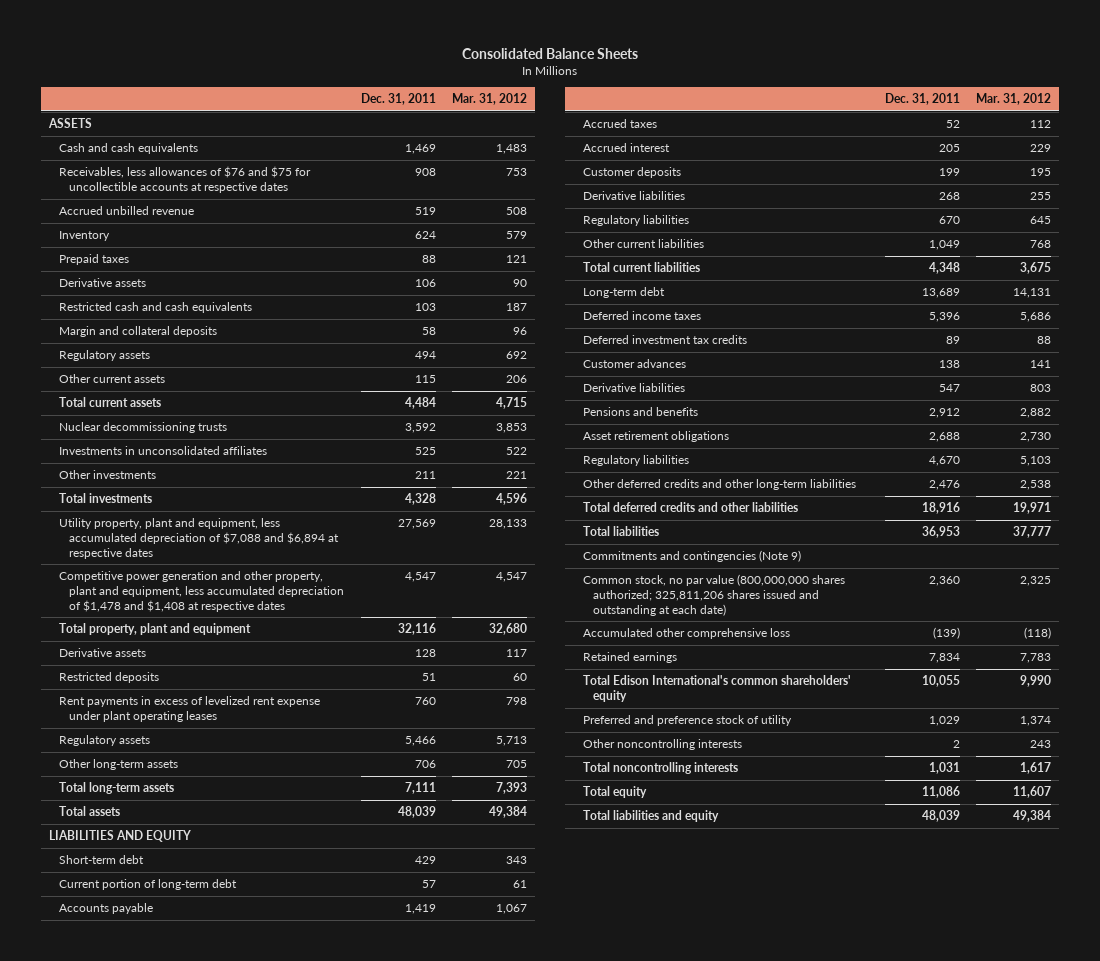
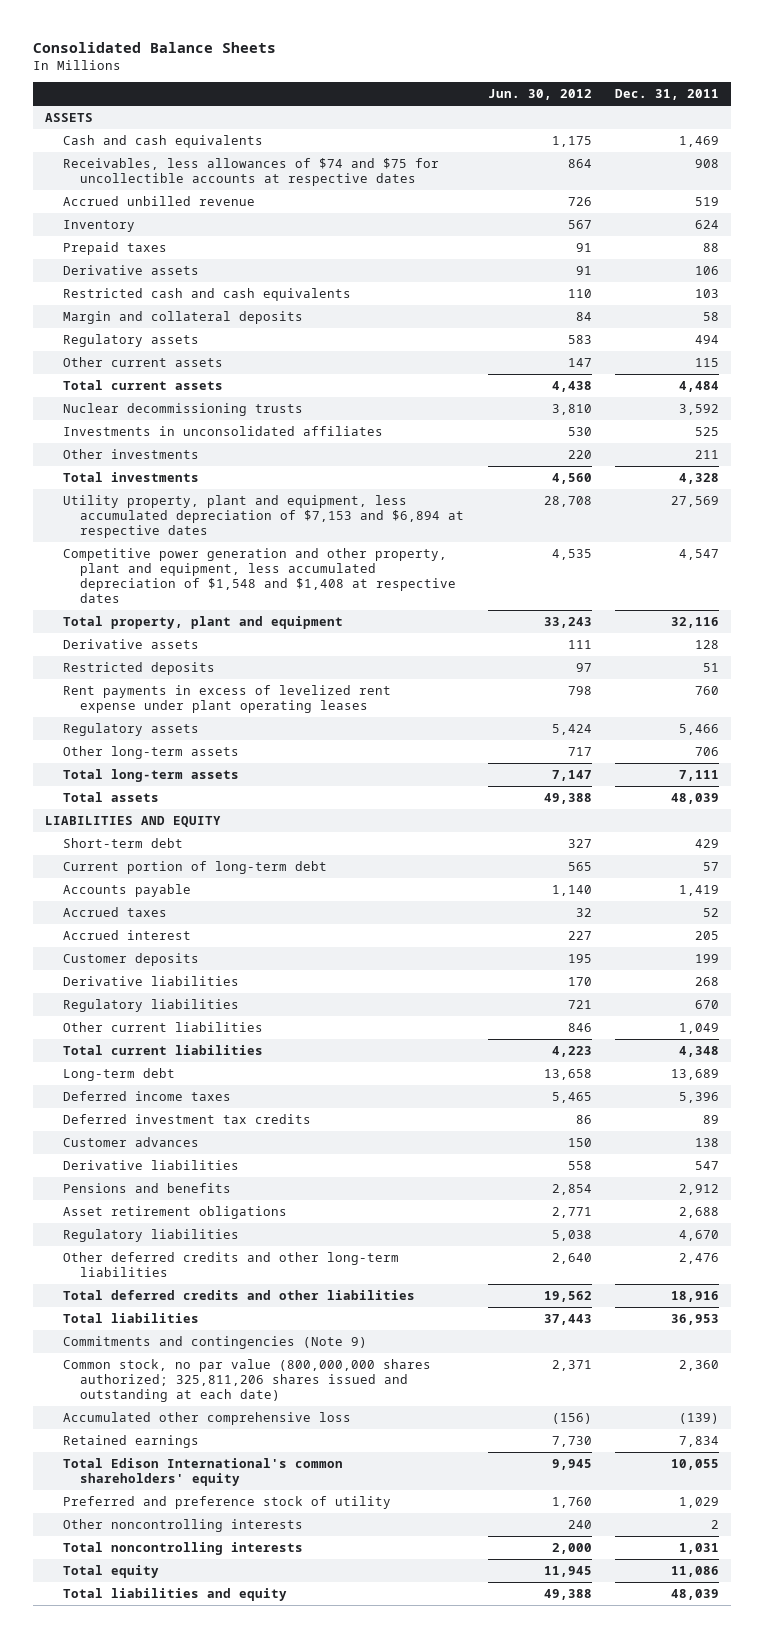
[452,93,528,106] Mar. 31, 2012 -> none
none -> [487,89,592,101] Jun. 30, 2012
[59,166,312,193] Receivables, less allowances of $76 and $75 for uncollectible accounts at respective dates -> [62,158,439,187] Receivables, less allowances of $74 and $75 for uncollectible accounts at respective dates
[59,518,340,559] Utility property, plant and equipment, less accumulated depreciation of $7,088 and $6,894 at respective dates -> [62,495,465,539] Utility property, plant and equipment, less accumulated depreciation of $7,153 and $6,894 at respective dates
[59,571,345,612] Competitive power generation and other property, plant and equipment, less accumulated depreciation of $1,478 and $1,408 at respective dates -> [62,548,457,604] Competitive power generation and other property, plant and equipment, less accumulated depreciation of $1,548 and $1,408 at respective dates

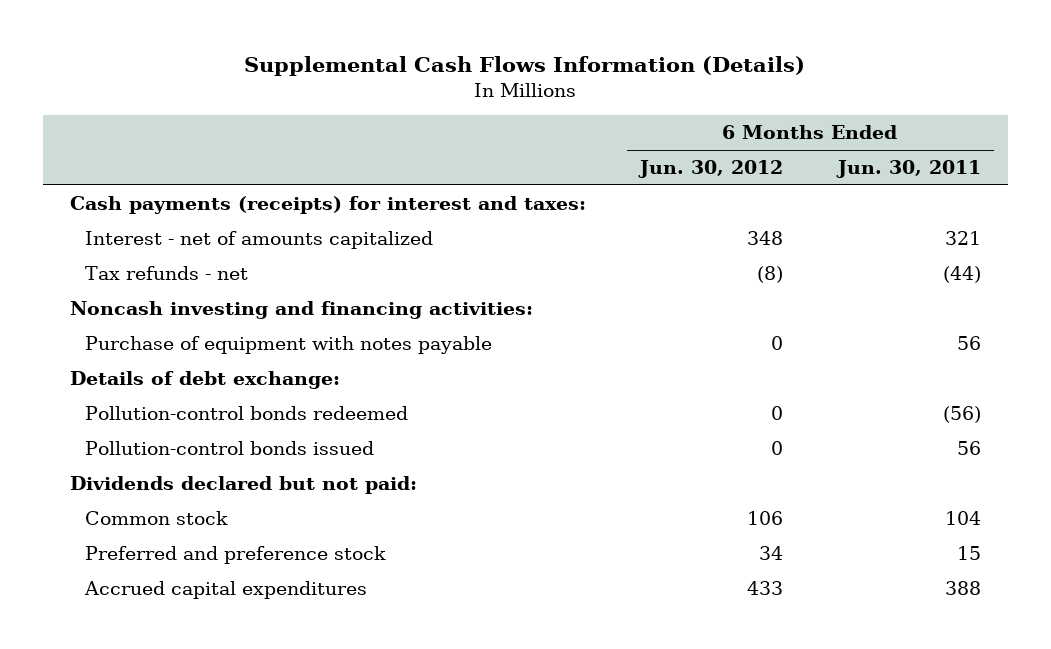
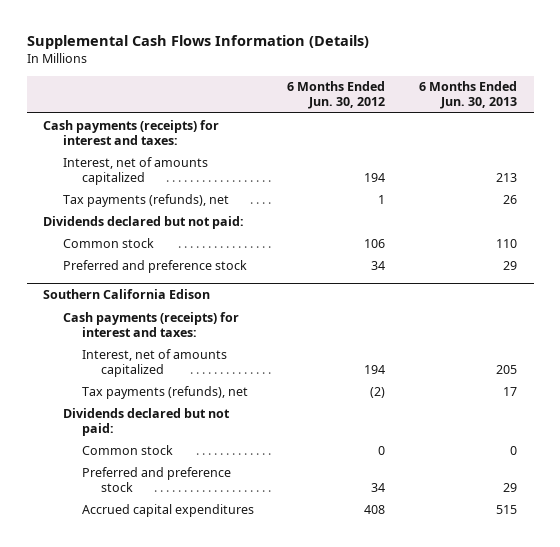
[835,160,981,179] Jun. 30, 2011 -> none
none -> [419,81,518,110] 6 Months Ended Jun. 30, 2013
[70,301,534,320] Noncash investing and financing activities: -> none
[85,336,493,355] Purchase of equipment with notes payable -> none
[70,371,341,390] Details of debt exchange: -> none
[85,406,409,421] Pollution-control bonds redeemed -> none
[85,441,375,456] Pollution-control bonds issued -> none
[85,231,434,250] Interest - net of amounts capitalized -> [62,156,208,185] Interest, net of amounts capitalized
[747,231,784,246] 348 -> [364,172,386,182] 194
[85,266,249,281] Tax refunds - net -> [62,193,229,207] Tax payments (refunds), net
[757,266,784,284] (8) -> [378,194,386,204] 1
none -> [43,289,211,300] Southern California Edison
none -> [62,311,239,337] Cash payments (receipts) for interest and taxes:
none -> [81,348,227,377] Interest, net of amounts capitalized
none -> [81,385,248,399] Tax payments (refunds), net
none -> [62,407,230,436] Dividends declared but not paid:
none -> [81,444,173,455] Common stock
none -> [81,466,231,492] Preferred and preference stock
[747,581,784,596] 433 -> [364,504,386,514] 408

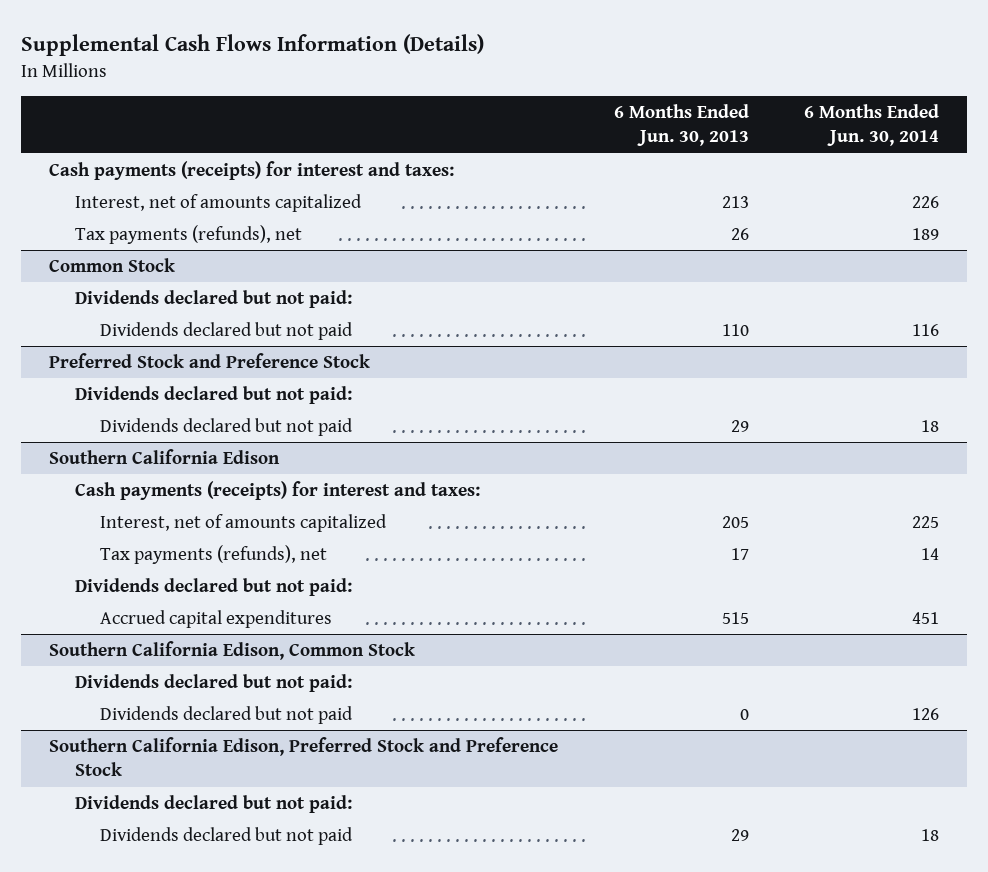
[287,81,386,110] 6 Months Ended Jun. 30, 2012 -> none
none -> [804,104,940,147] 6 Months Ended Jun. 30, 2014
none -> [49,258,176,273] Common Stock
[62,237,154,248] Common stock -> none
[62,259,247,273] Preferred and preference stock -> none
none -> [100,322,354,341] Dividends declared but not paid
none -> [49,353,371,369] Preferred Stock and Preference Stock
none -> [74,386,352,405] Dividends declared but not paid:
none -> [100,418,354,437] Dividends declared but not paid
[81,444,173,455] Common stock -> none
[81,466,231,492] Preferred and preference stock -> none
none -> [49,641,416,661] Southern California Edison, Common Stock
none -> [74,674,352,693] Dividends declared but not paid:
none -> [100,706,354,725] Dividends declared but not paid
none -> [49,737,559,777] Southern California Edison, Preferred Stock and Preference Stock
none -> [74,795,352,814] Dividends declared but not paid:
none -> [100,827,354,846] Dividends declared but not paid

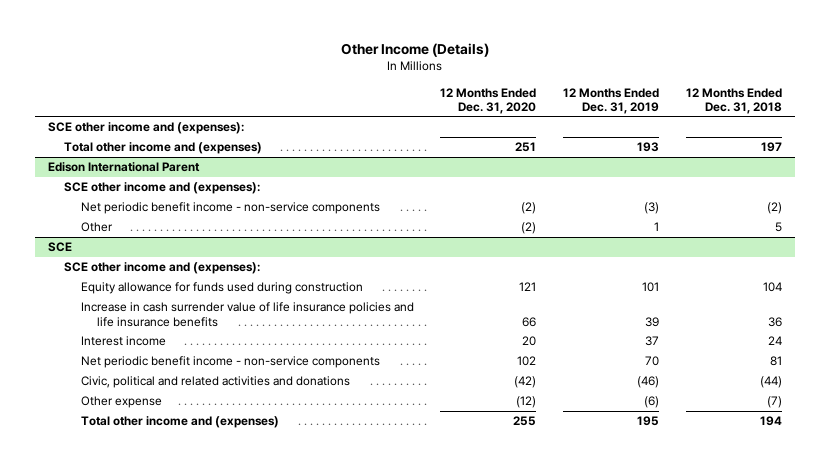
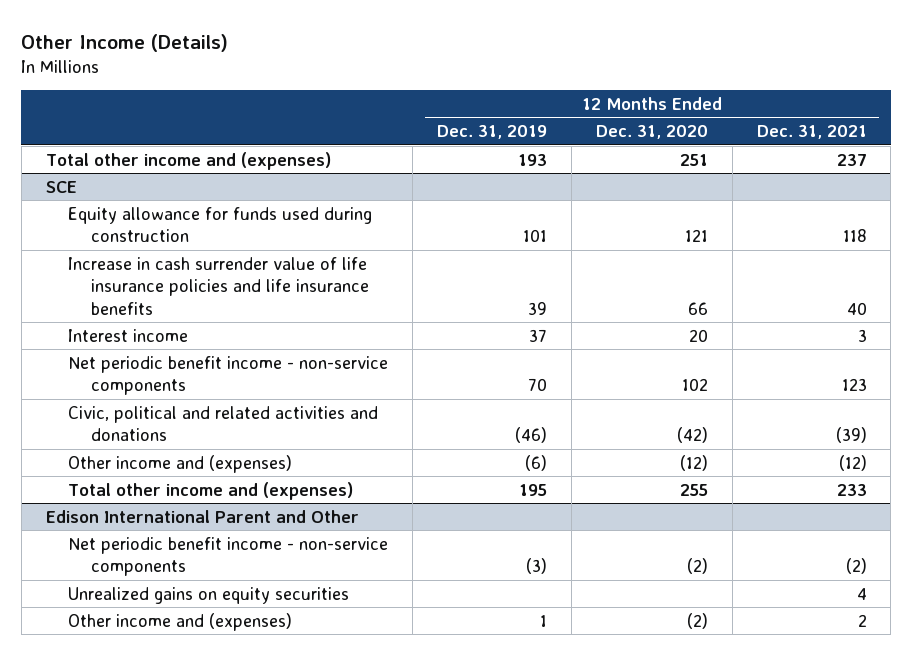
[685,87,782,114] 12 Months Ended Dec. 31, 2018 -> none
none -> [756,125,867,140] Dec. 31, 2021
[48,122,245,135] SCE other income and (expenses): -> none
[48,162,201,173] Edison International Parent -> none
[64,182,261,195] SCE other income and (expenses): -> none
[80,202,380,215] Net periodic benefit income - non-service components -> none
[80,222,113,233] Other -> none
[64,262,261,275] SCE other income and (expenses): -> none
[80,396,162,409] Other expense -> [68,454,293,473] Other income and (expenses)
none -> [45,509,359,523] Edison International Parent and Other
none -> [68,536,389,577] Net periodic benefit income - non-service components
none -> [68,586,350,604] Unrealized gains on equity securities
none -> [68,612,293,631] Other income and (expenses)

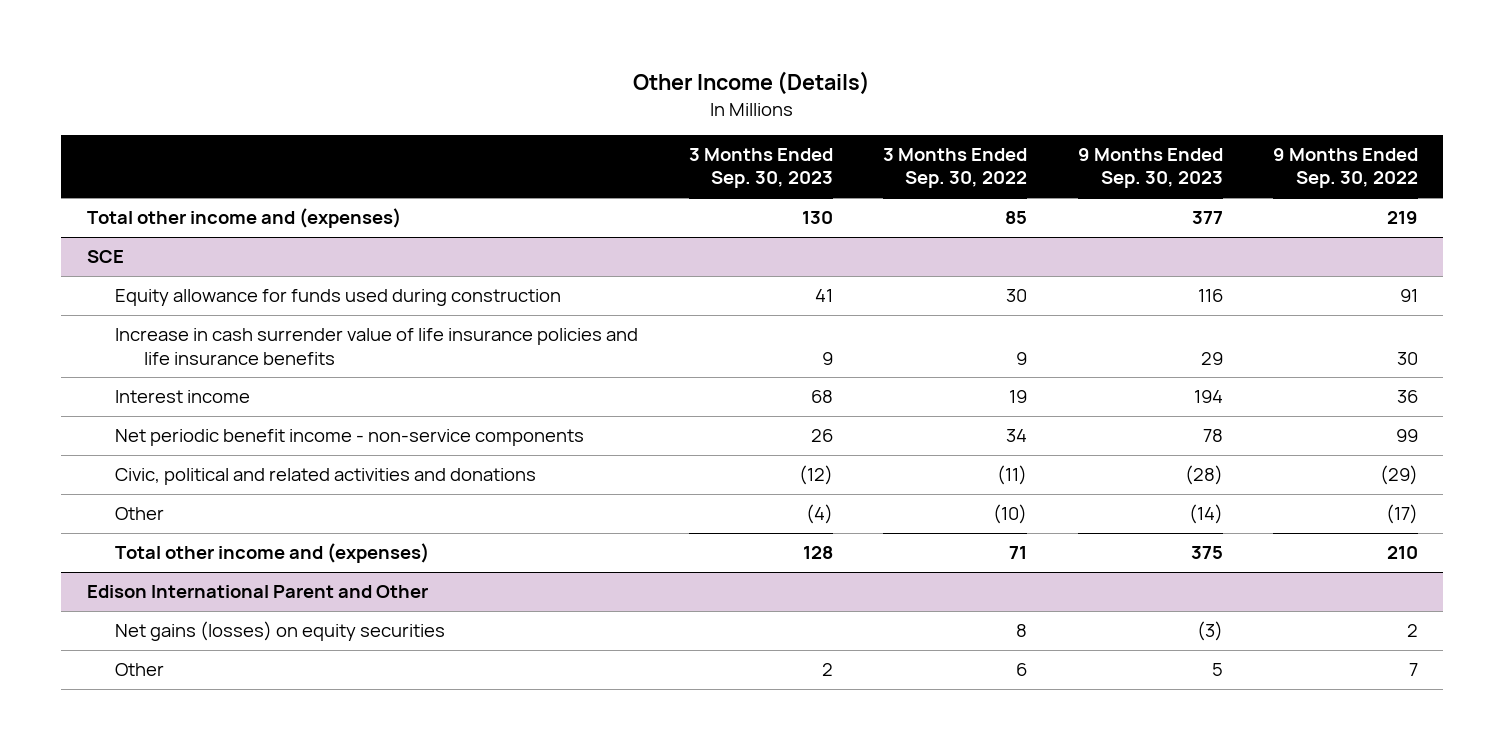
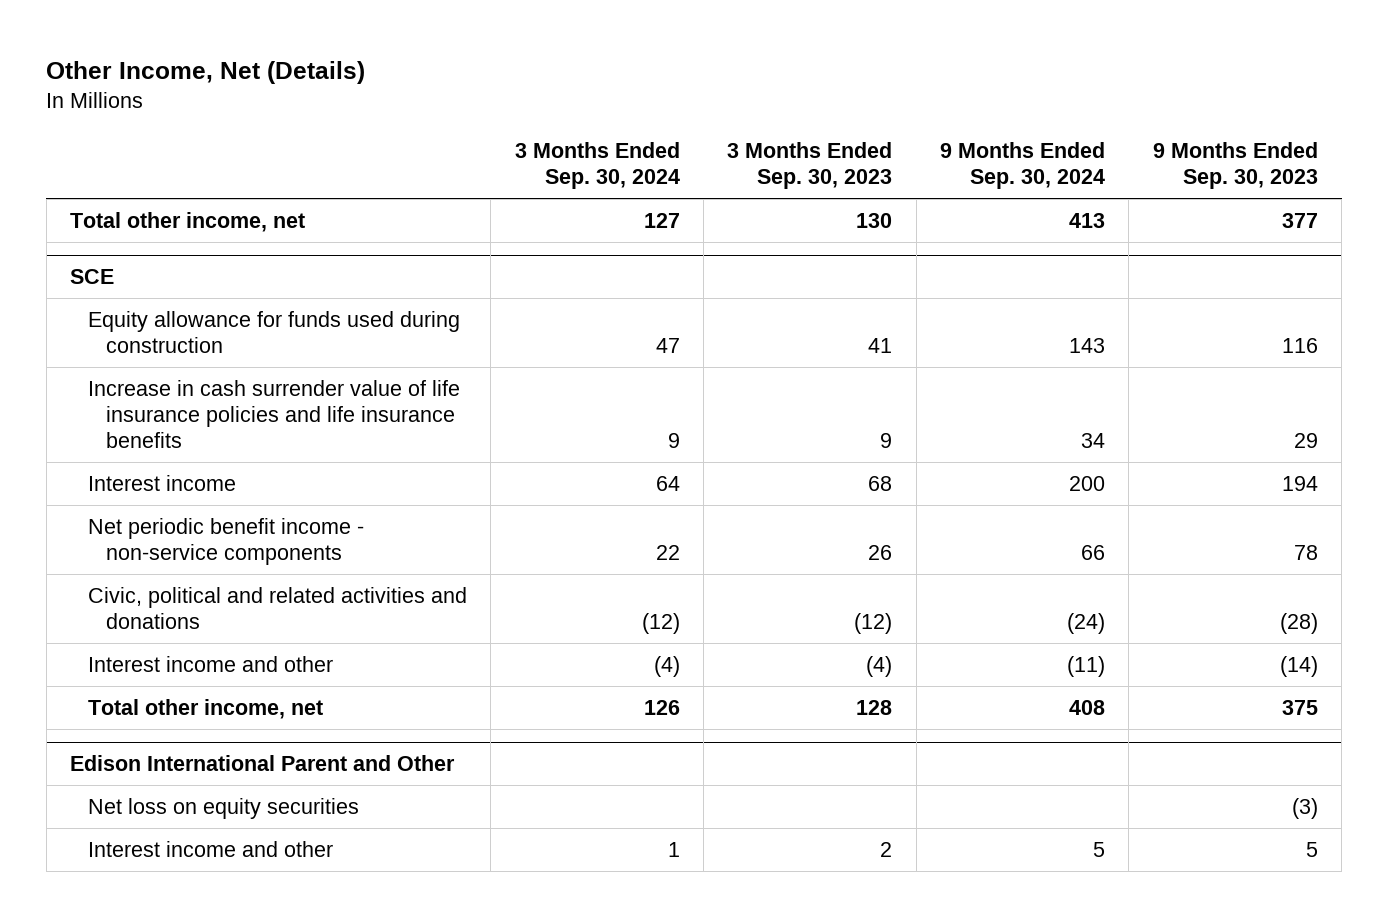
[633,71,871,96] Other Income (Details) -> [46,61,366,85] Other Income, Net (Details)
[883,147,1028,189] 3 Months Ended Sep. 30, 2022 -> none
[1272,147,1418,189] 9 Months Ended Sep. 30, 2022 -> none
none -> [514,141,680,190] 3 Months Ended Sep. 30, 2024
none -> [939,141,1105,190] 9 Months Ended Sep. 30, 2024
[86,208,401,229] Total other income and (expenses) -> [70,211,306,232] Total other income, net
[115,507,165,521] Other -> [87,655,333,672] Interest income and other
[115,543,430,564] Total other income and (expenses) -> [87,698,323,719] Total other income, net
[115,621,446,642] Net gains (losses) on equity securities -> [87,797,359,819] Net loss on equity securities
[115,663,165,677] Other -> [87,840,333,857] Interest income and other

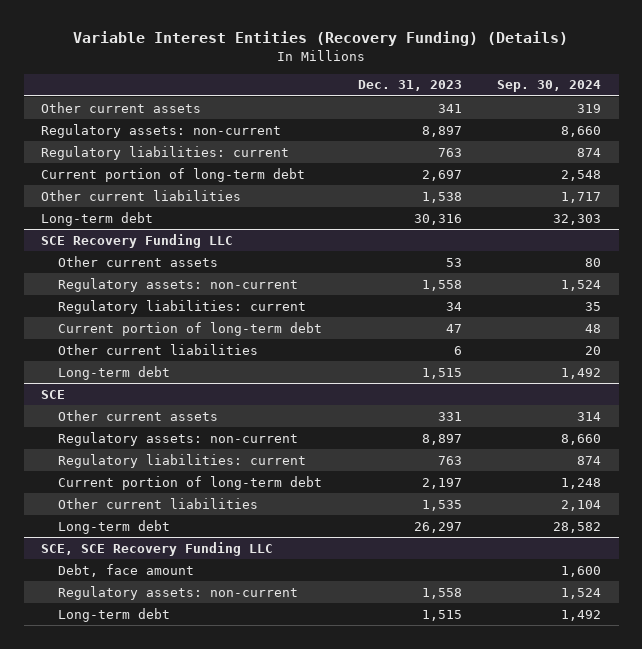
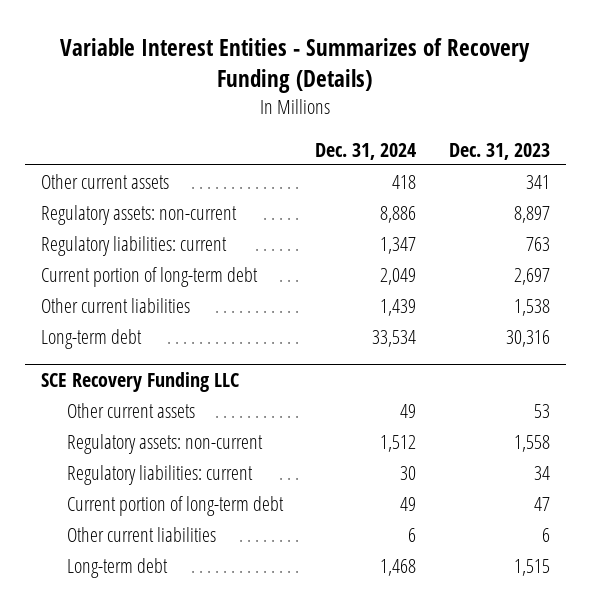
[73,31,569,47] Variable Interest Entities (Recovery Funding) (Details) -> [60,37,531,93] Variable Interest Entities - Summarizes of Recovery Funding (Details)
[497,80,602,93] Sep. 30, 2024 -> none
none -> [315,142,417,160] Dec. 31, 2024
[41,389,66,399] SCE -> none
[58,409,219,421] Other current assets -> none
[58,431,299,446] Regulatory assets: non-current -> none
[58,453,307,468] Regulatory liabilities: current -> none
[58,475,323,490] Current portion of long-term debt -> none
[58,497,259,509] Other current liabilities -> none
[58,519,171,534] Long-term debt -> none
[41,541,274,556] SCE, SCE Recovery Funding LLC -> none
[58,563,195,577] Debt, face amount -> none
[58,585,299,600] Regulatory assets: non-current -> none
[58,607,171,622] Long-term debt -> none

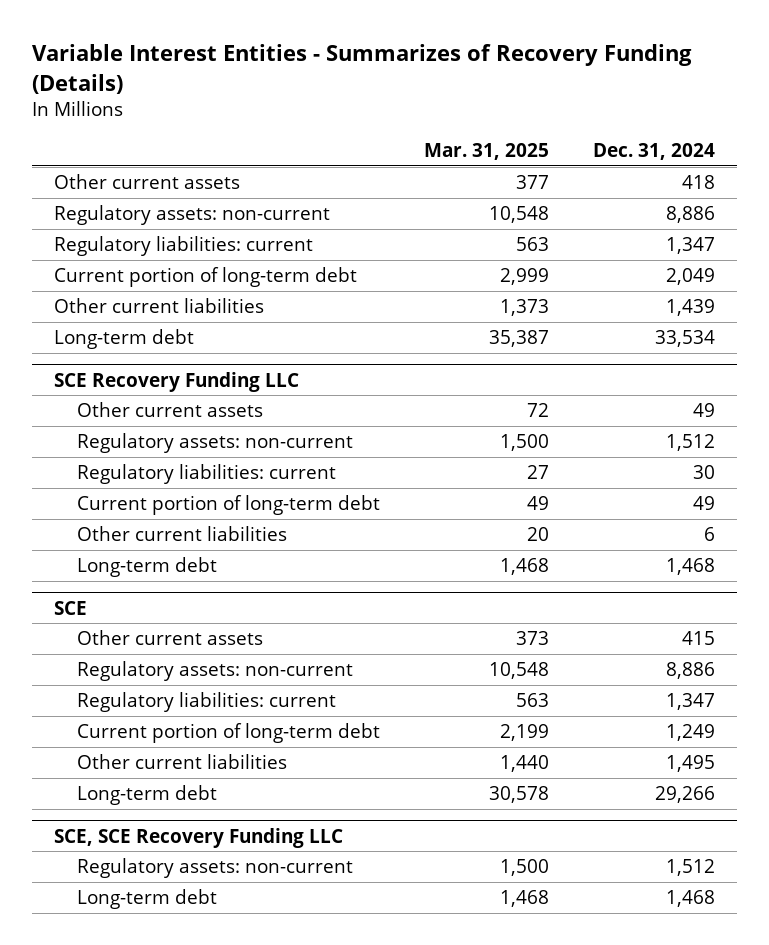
[448,142,550,160] Dec. 31, 2023 -> none
none -> [424,142,550,160] Mar. 31, 2025
none -> [54,600,88,615] SCE
none -> [77,630,264,646] Other current assets
none -> [77,661,354,682] Regulatory assets: non-current
none -> [77,692,337,713] Regulatory liabilities: current
none -> [77,723,381,744] Current portion of long-term debt
none -> [77,754,288,770] Other current liabilities
none -> [77,785,218,806] Long-term debt
none -> [54,827,344,848] SCE, SCE Recovery Funding LLC
none -> [77,858,354,879] Regulatory assets: non-current
none -> [77,889,218,910] Long-term debt

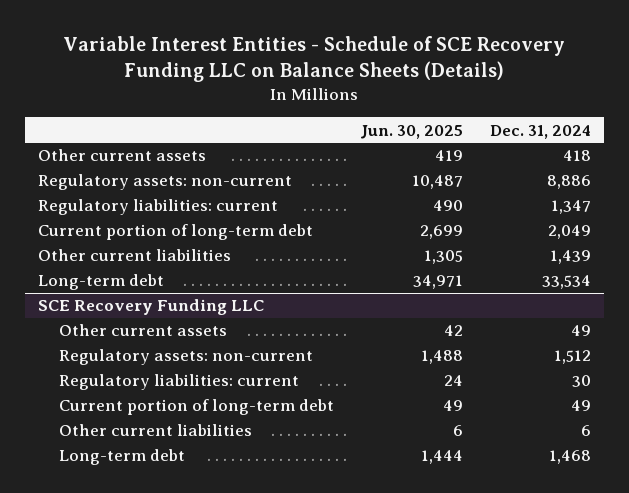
[32,44,693,94] Variable Interest Entities - Summarizes of Recovery Funding (Details) -> [63,36,566,83] Variable Interest Entities - Schedule of SCE Recovery Funding LLC on Balance Sheets (Details)
[424,142,550,160] Mar. 31, 2025 -> none
none -> [360,124,464,139] Jun. 30, 2025
[54,600,88,615] SCE -> none
[77,630,264,646] Other current assets -> none
[77,661,354,682] Regulatory assets: non-current -> none
[77,692,337,713] Regulatory liabilities: current -> none
[77,723,381,744] Current portion of long-term debt -> none
[77,754,288,770] Other current liabilities -> none
[77,785,218,806] Long-term debt -> none
[54,827,344,848] SCE, SCE Recovery Funding LLC -> none
[77,858,354,879] Regulatory assets: non-current -> none
[77,889,218,910] Long-term debt -> none

